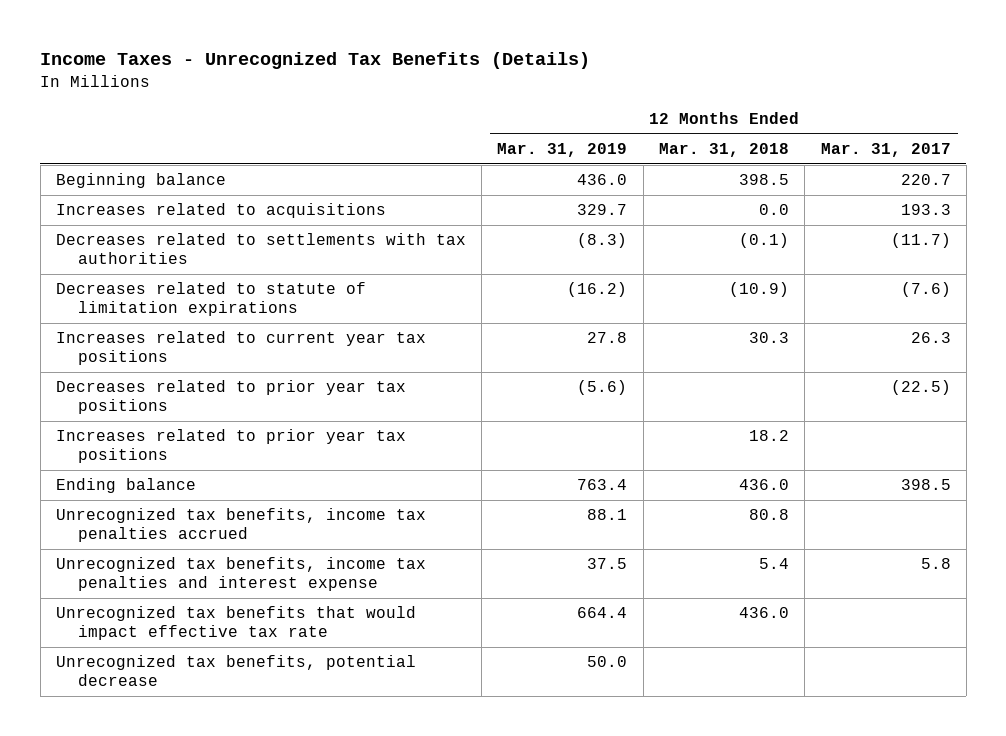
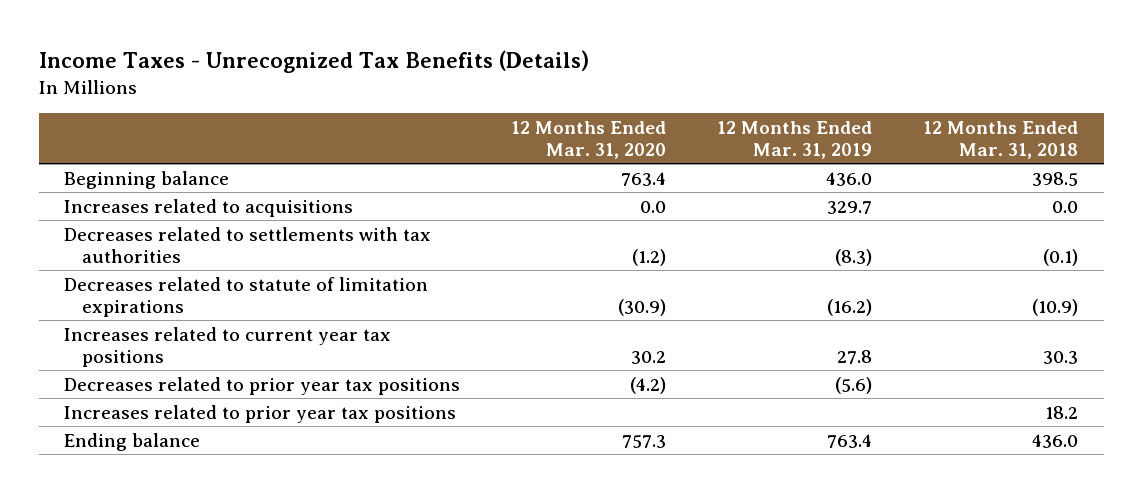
[820,143,951,158] Mar. 31, 2017 -> none
none -> [511,120,667,159] 12 Months Ended Mar. 31, 2020
[55,508,426,543] Unrecognized tax benefits, income tax penalties accrued -> none
[55,557,426,592] Unrecognized tax benefits, income tax penalties and interest expense -> none
[55,606,416,641] Unrecognized tax benefits that would impact effective tax rate -> none
[55,655,416,687] Unrecognized tax benefits, potential decrease -> none

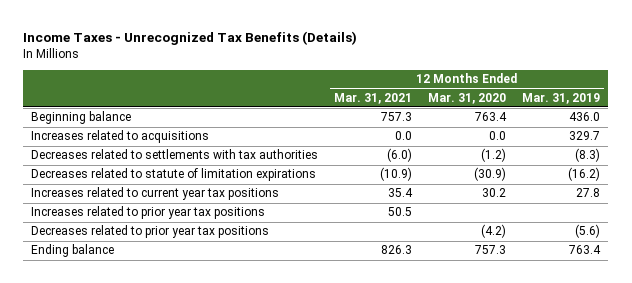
[923,120,1079,159] 12 Months Ended Mar. 31, 2018 -> none
none -> [334,92,413,104] Mar. 31, 2021
[64,376,461,395] Decreases related to prior year tax positions -> [31,225,270,239] Decreases related to prior year tax positions

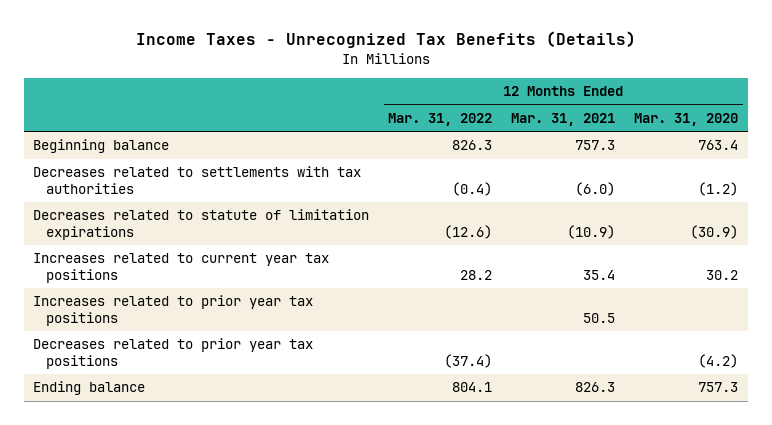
[522,92,601,104] Mar. 31, 2019 -> none
none -> [388,112,493,126] Mar. 31, 2022
[31,130,210,144] Increases related to acquisitions -> none

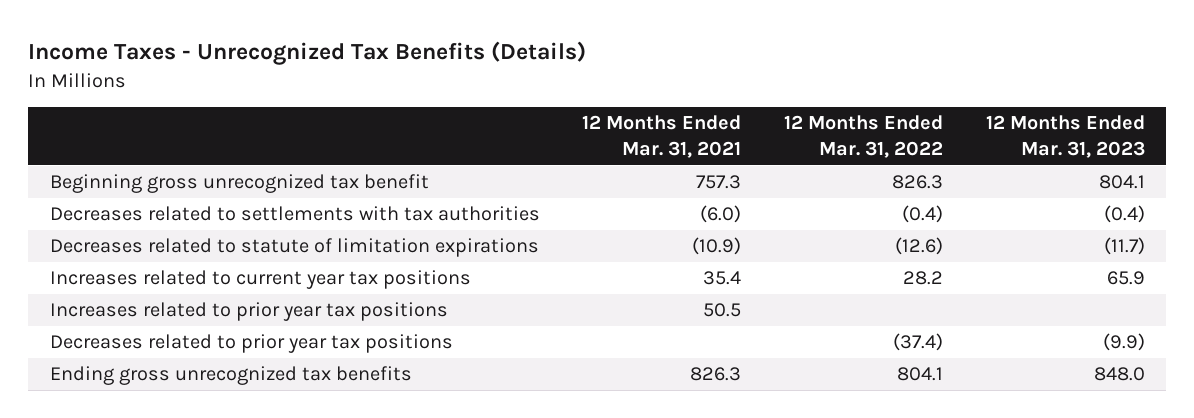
[634,112,739,126] Mar. 31, 2020 -> none
none -> [985,115,1145,158] 12 Months Ended Mar. 31, 2023
[33,139,170,154] Beginning balance -> [49,174,429,194] Beginning gross unrecognized tax benefit
[33,381,146,396] Ending balance -> [49,366,412,386] Ending gross unrecognized tax benefits

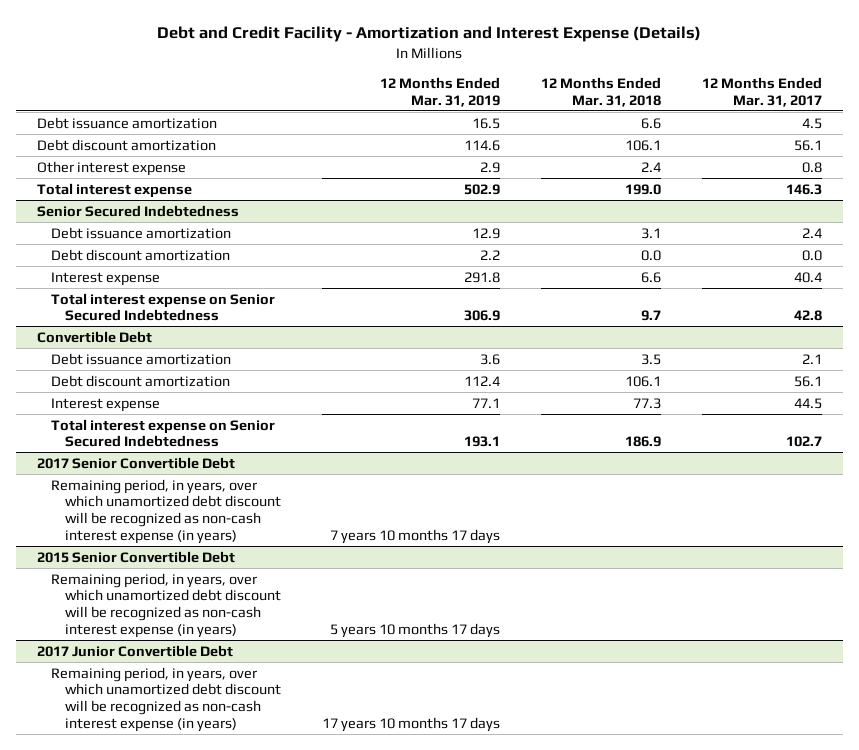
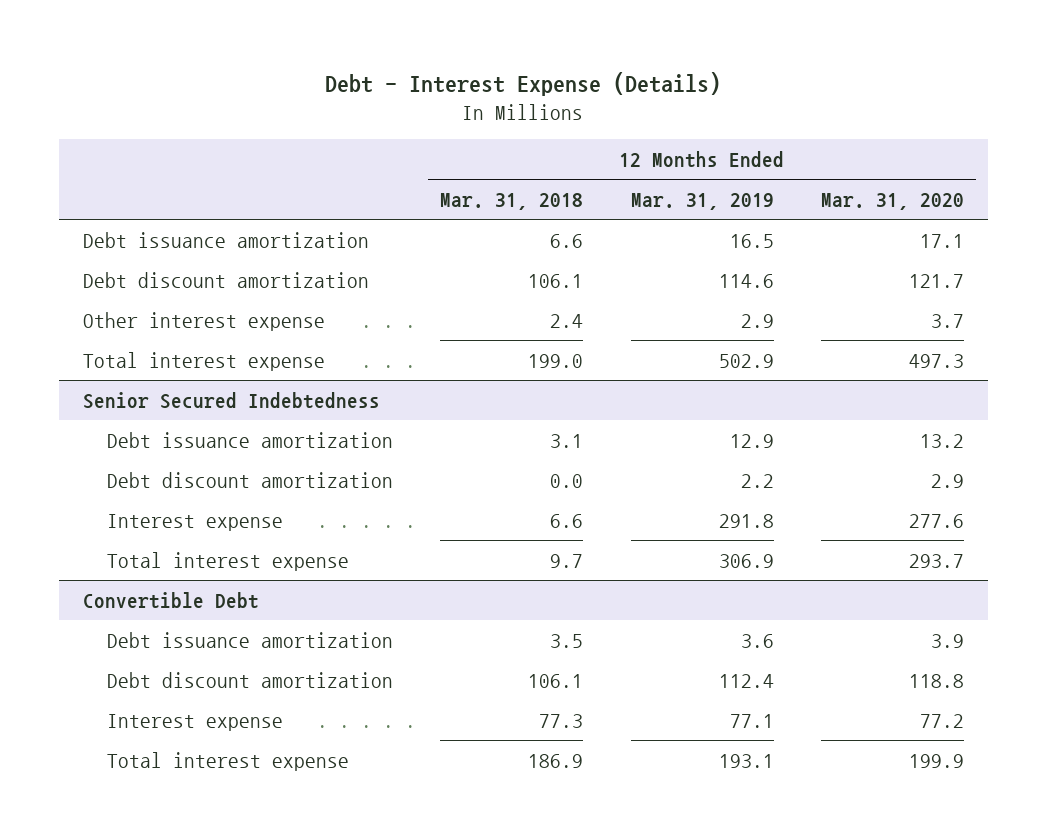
[157,26,702,43] Debt and Credit Facility - Amortization and Interest Expense (Details) -> [325,71,722,96] Debt - Interest Expense (Details)
[701,77,822,107] 12 Months Ended Mar. 31, 2017 -> none
none -> [821,192,965,210] Mar. 31, 2020
[50,292,275,322] Total interest expense on Senior Secured Indebtedness -> [106,551,349,571] Total interest expense
[36,456,235,469] 2017 Senior Convertible Debt -> none
[50,478,281,544] Remaining period, in years, over which unamortized debt discount will be recognized as non-cash interest expense (in years) -> none
[36,550,235,563] 2015 Senior Convertible Debt -> none
[50,572,281,638] Remaining period, in years, over which unamortized debt discount will be recognized as non-cash interest expense (in years) -> none
[36,644,233,657] 2017 Junior Convertible Debt -> none
[50,666,281,732] Remaining period, in years, over which unamortized debt discount will be recognized as non-cash interest expense (in years) -> none
[50,418,275,448] Total interest expense on Senior Secured Indebtedness -> [106,751,349,771] Total interest expense

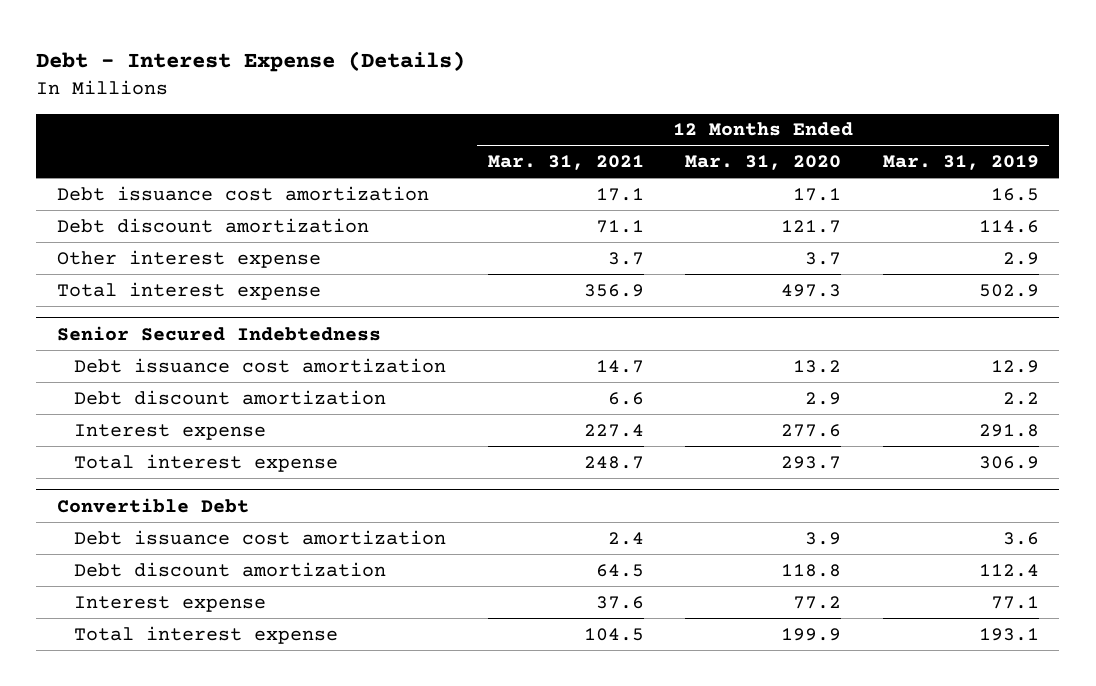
[440,192,584,210] Mar. 31, 2018 -> none
none -> [487,155,644,171] Mar. 31, 2021
[82,231,369,248] Debt issuance amortization -> [57,185,430,201] Debt issuance cost amortization
[106,431,393,448] Debt issuance amortization -> [74,357,447,373] Debt issuance cost amortization
[106,631,393,648] Debt issuance amortization -> [74,529,447,545] Debt issuance cost amortization

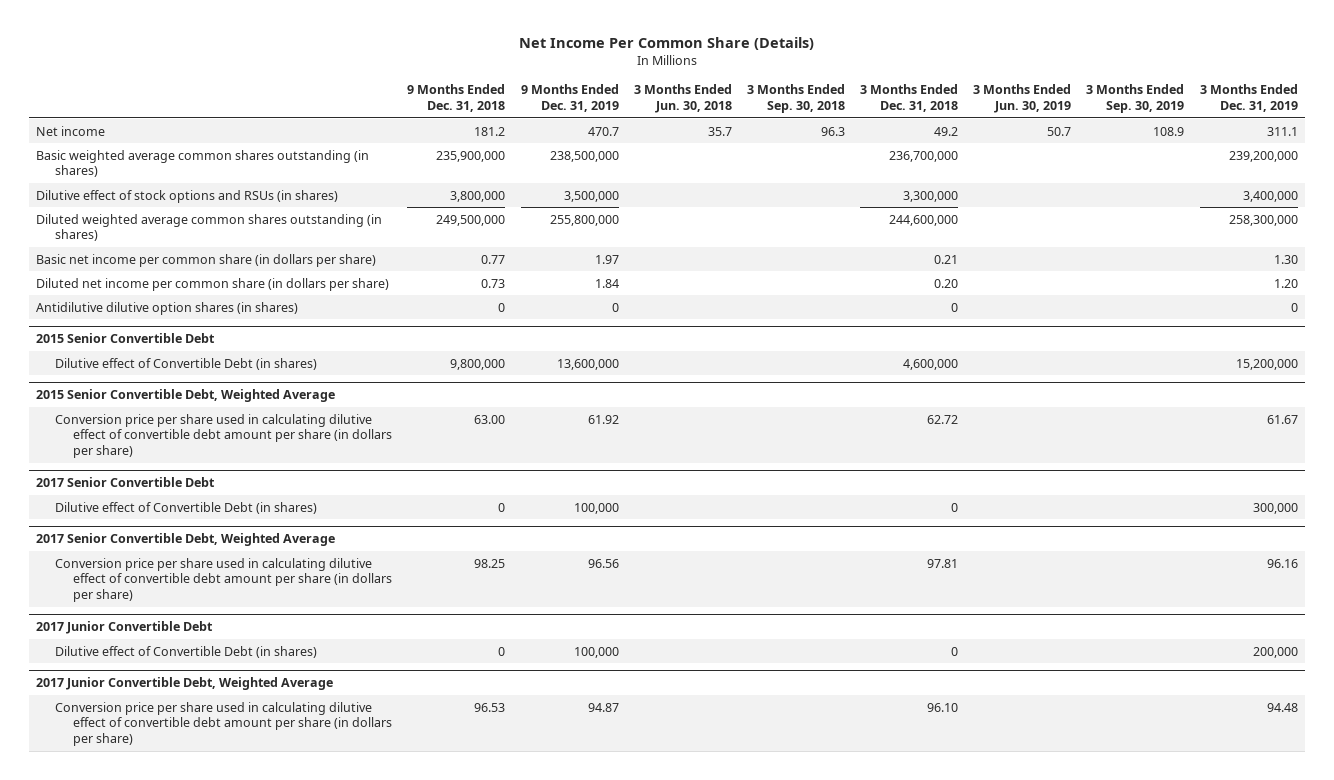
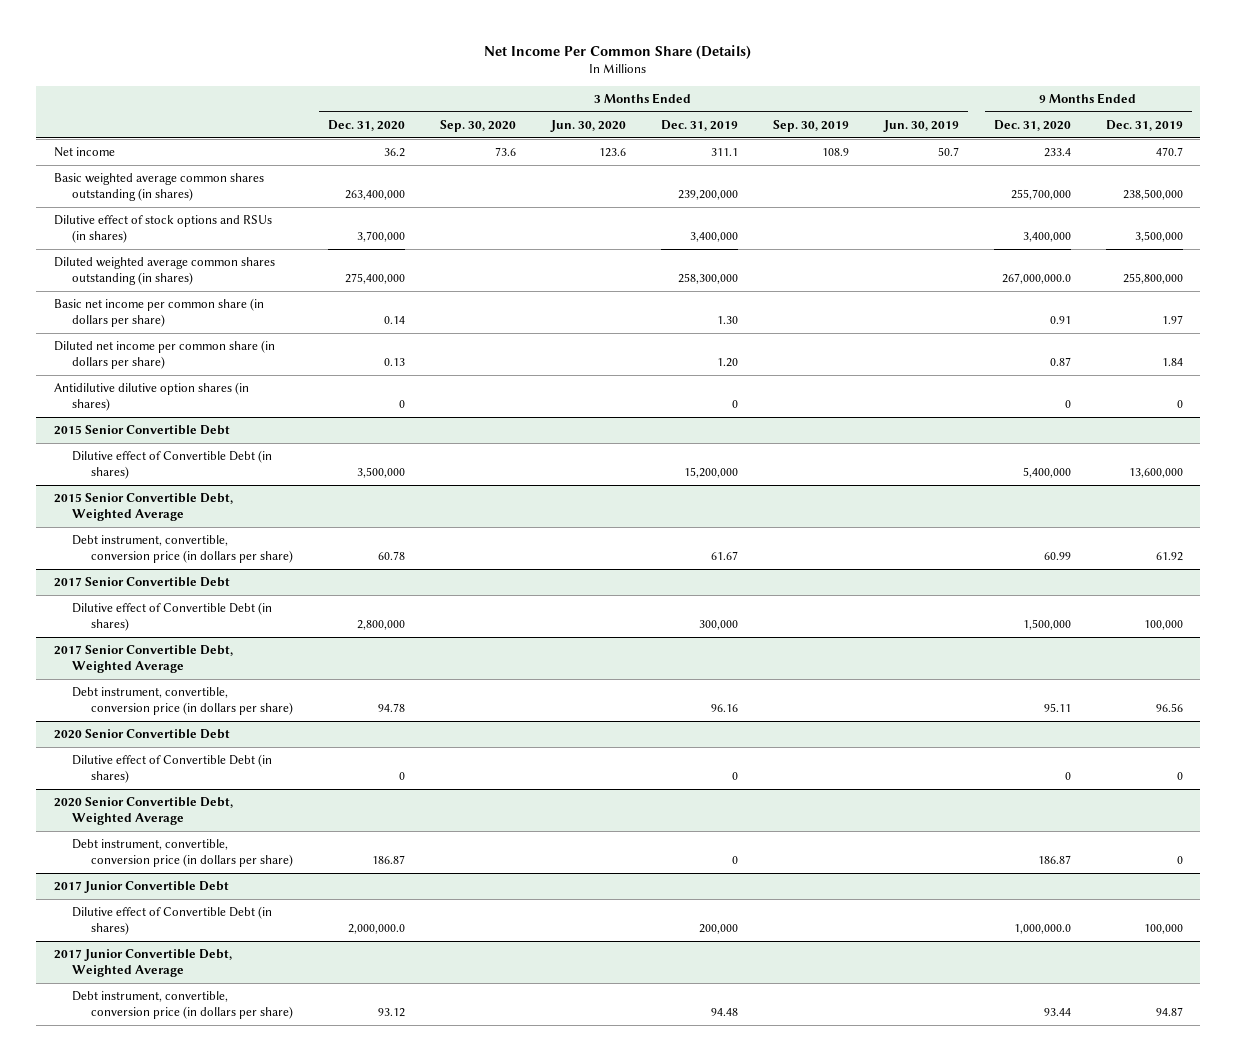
[407,84,506,113] 9 Months Ended Dec. 31, 2018 -> none
[633,84,732,114] 3 Months Ended Jun. 30, 2018 -> none
[746,84,845,114] 3 Months Ended Sep. 30, 2018 -> none
[860,84,959,113] 3 Months Ended Dec. 31, 2018 -> none
none -> [327,119,405,131] Dec. 31, 2020
none -> [439,119,516,132] Sep. 30, 2020
none -> [549,119,626,132] Jun. 30, 2020
none -> [993,119,1071,131] Dec. 31, 2020
[54,413,393,459] Conversion price per share used in calculating dilutive effect of convertible debt amount per share (in dollars per share) -> [72,535,293,564] Debt instrument, convertible, conversion price (in dollars per share)
[54,557,393,603] Conversion price per share used in calculating dilutive effect of convertible debt amount per share (in dollars per share) -> [72,687,293,716] Debt instrument, convertible, conversion price (in dollars per share)
none -> [53,729,230,740] 2020 Senior Convertible Debt
none -> [72,754,273,784] Dilutive effect of Convertible Debt (in shares)
none -> [53,797,233,826] 2020 Senior Convertible Debt, Weighted Average
none -> [72,839,293,868] Debt instrument, convertible, conversion price (in dollars per share)
[54,701,393,747] Conversion price per share used in calculating dilutive effect of convertible debt amount per share (in dollars per share) -> [72,991,293,1020] Debt instrument, convertible, conversion price (in dollars per share)

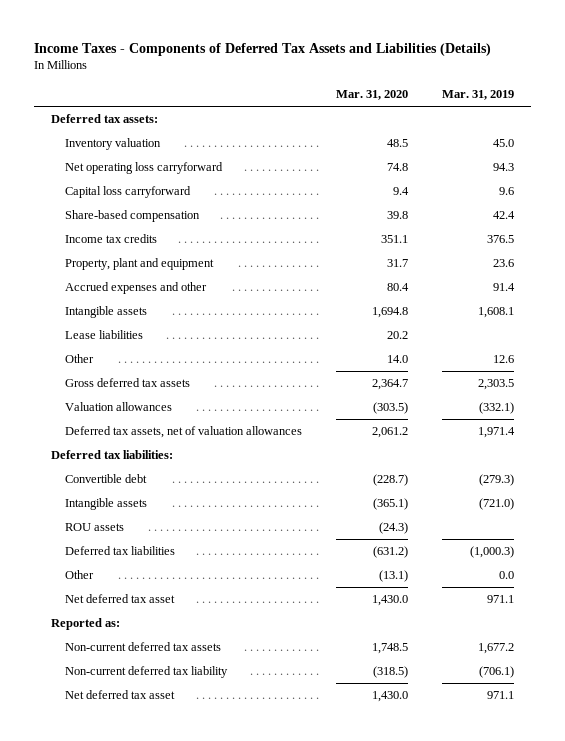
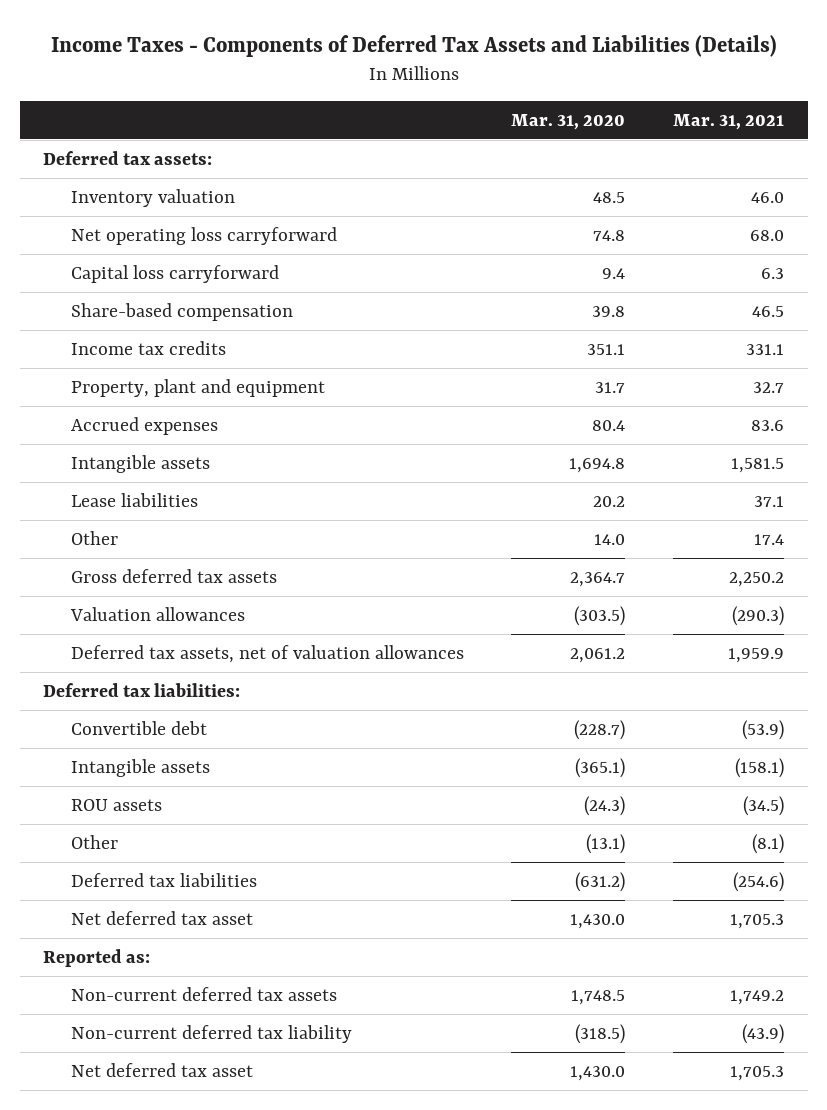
[442,89,515,100] Mar. 31, 2019 -> none
none -> [672,113,784,130] Mar. 31, 2021
[64,282,207,295] Accrued expenses and other -> [70,416,218,435] Accrued expenses
[64,546,175,556] Deferred tax liabilities -> [70,872,257,887] Deferred tax liabilities

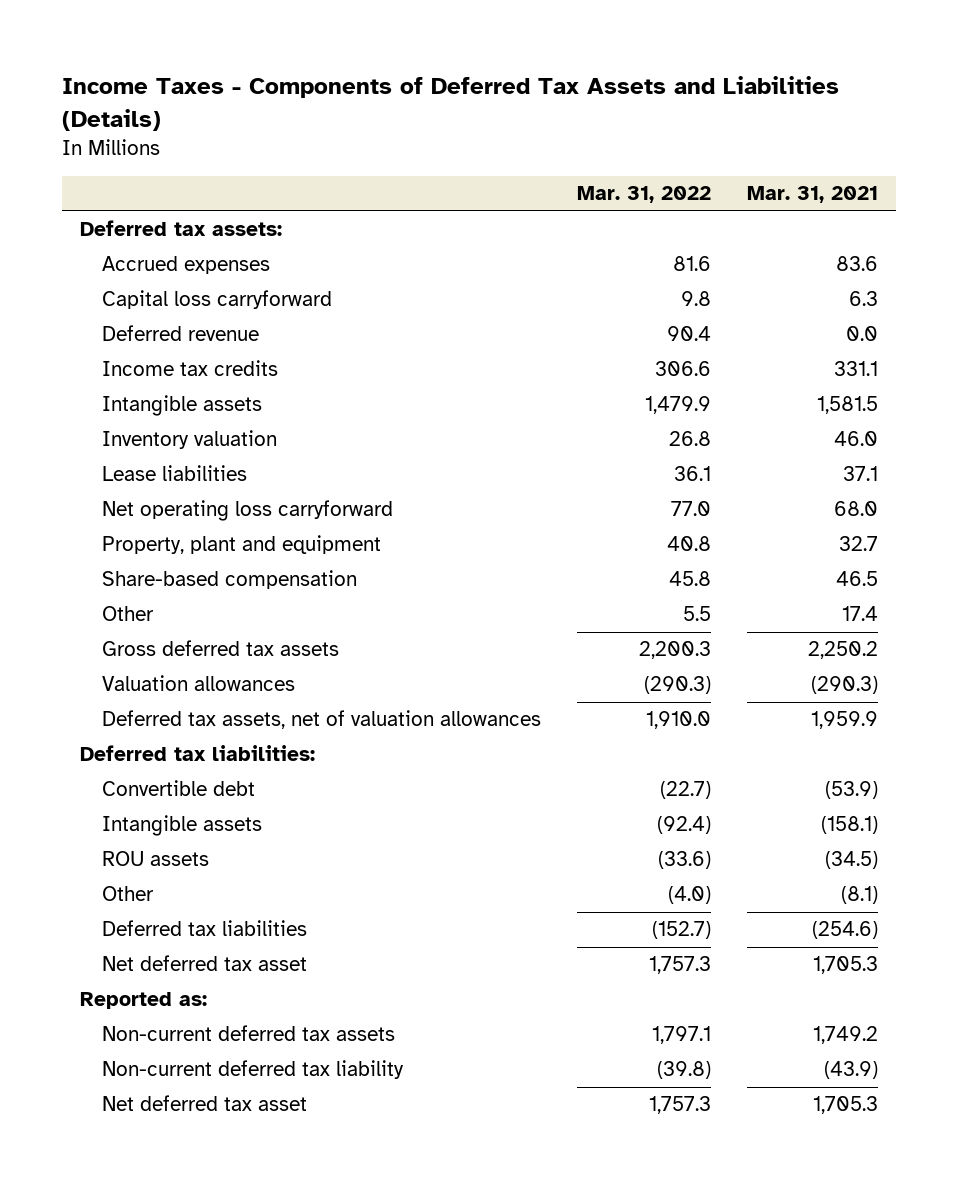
[511,113,626,130] Mar. 31, 2020 -> none
none -> [577,186,712,204] Mar. 31, 2022
[70,416,218,435] Accrued expenses -> [102,256,271,275] Accrued expenses
none -> [102,325,260,342] Deferred revenue
[70,188,235,207] Inventory valuation -> [102,430,278,450] Inventory valuation
[70,226,337,245] Net operating loss carryforward -> [102,500,394,522] Net operating loss carryforward
[70,378,325,397] Property, plant and equipment -> [102,535,382,555] Property, plant and equipment
[70,302,293,321] Share-based compensation -> [102,570,358,590] Share-based compensation

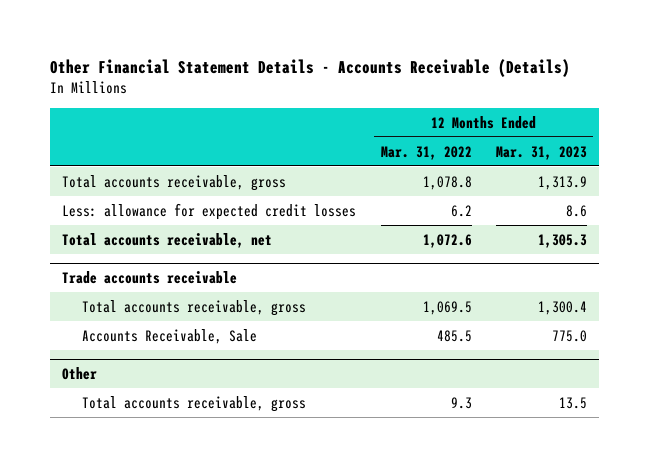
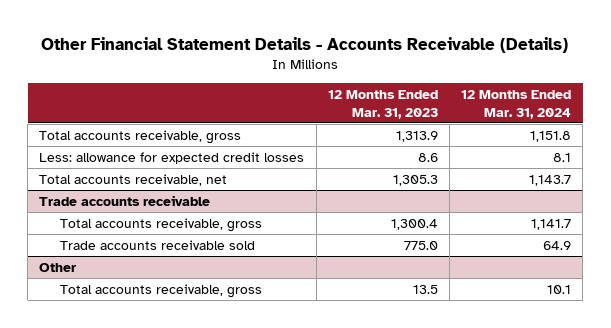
[380,145,472,160] Mar. 31, 2022 -> none
none -> [461,89,572,119] 12 Months Ended Mar. 31, 2024
[82,328,258,344] Accounts Receivable, Sale -> [59,239,255,250] Trade accounts receivable sold

